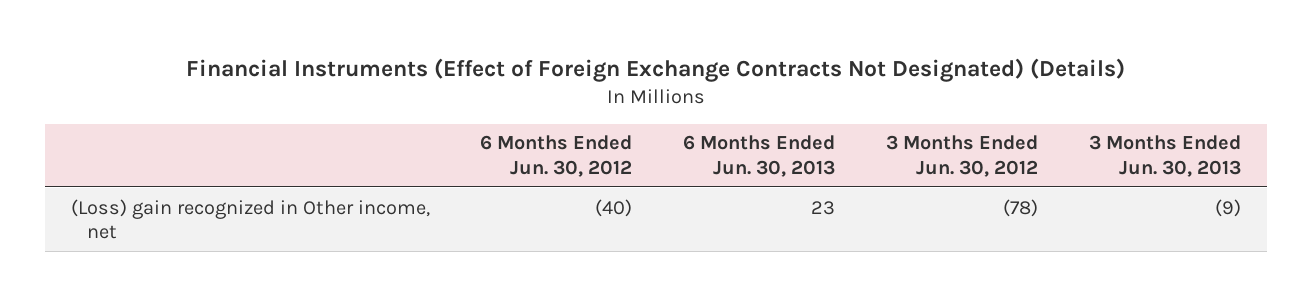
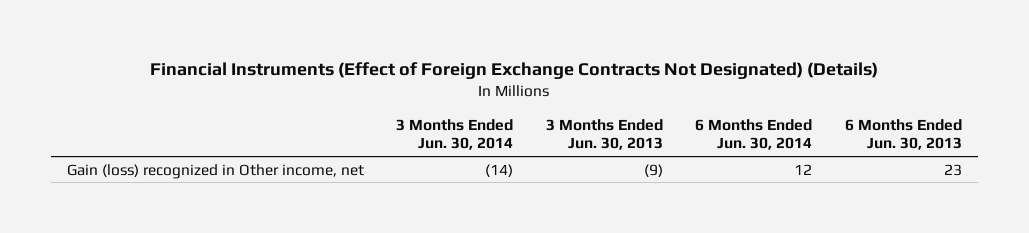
[480,135,633,177] 6 Months Ended Jun. 30, 2012 -> none
[886,135,1039,177] 3 Months Ended Jun. 30, 2012 -> none
none -> [396,118,514,151] 3 Months Ended Jun. 30, 2014
none -> [695,118,813,151] 6 Months Ended Jun. 30, 2014
[70,198,430,240] (Loss) gain recognized in Other income, net -> [67,163,365,179] Gain (loss) recognized in Other income, net

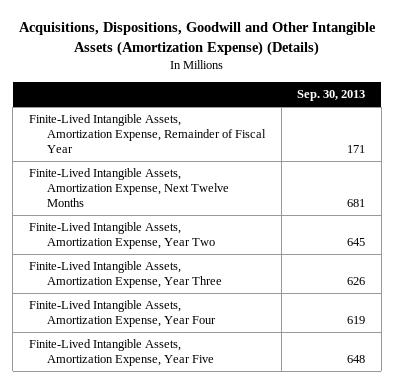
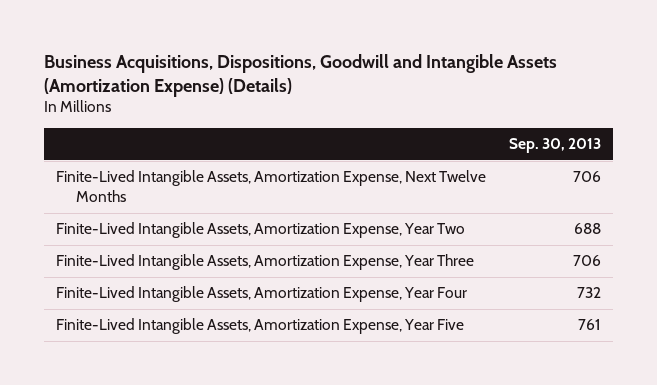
[19,22,377,56] Acquisitions, Dispositions, Goodwill and Other Intangible Assets (Amortization Expense) (Details) -> [43,53,557,97] Business Acquisitions, Dispositions, Goodwill and Intangible Assets (Amortization Expense) (Details)
[28,114,267,153] Finite-Lived Intangible Assets, Amortization Expense, Remainder of Fiscal Year -> none
[347,198,366,207] 681 -> [573,171,602,183] 706
[347,238,366,247] 645 -> [574,223,602,235] 688
[347,277,366,286] 626 -> [573,255,602,267] 706
[347,316,366,325] 619 -> [577,287,602,299] 732
[347,355,366,364] 648 -> [578,319,602,331] 761

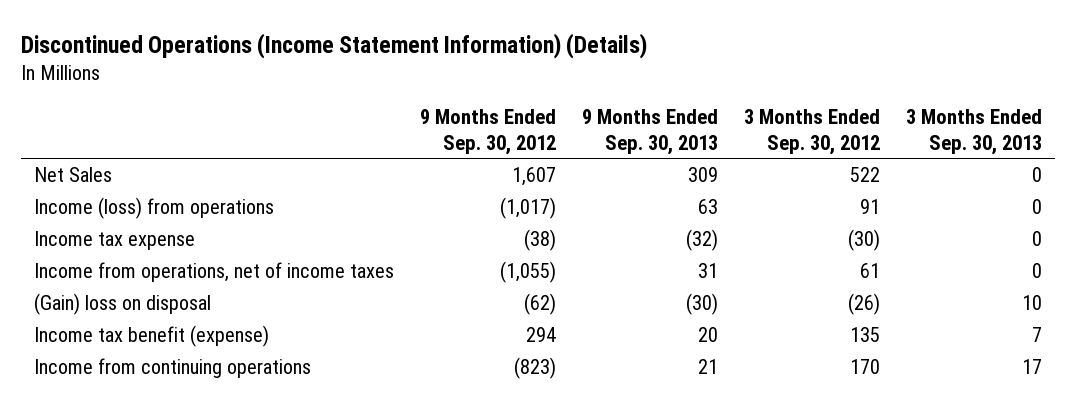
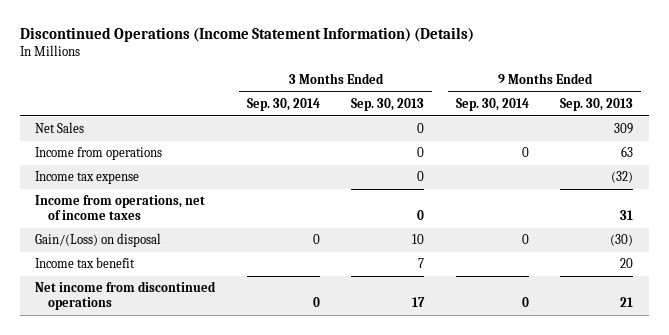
[419,108,556,155] 9 Months Ended Sep. 30, 2012 -> none
[743,108,880,155] 3 Months Ended Sep. 30, 2012 -> none
none -> [246,98,320,112] Sep. 30, 2014
none -> [455,98,529,112] Sep. 30, 2014
[33,197,274,220] Income (loss) from operations -> [35,147,163,161] Income from operations
[33,293,211,316] (Gain) loss on disposal -> [35,233,162,248] Gain/(Loss) on disposal
[33,325,269,348] Income tax benefit (expense) -> [35,257,136,269] Income tax benefit
[33,358,311,379] Income from continuing operations -> [35,281,217,311] Net income from discontinued operations

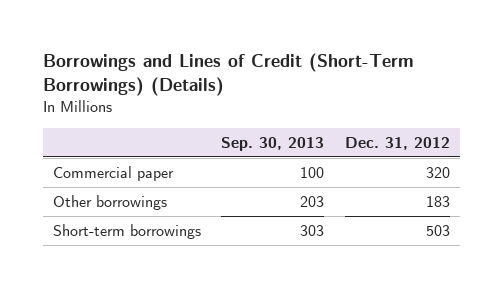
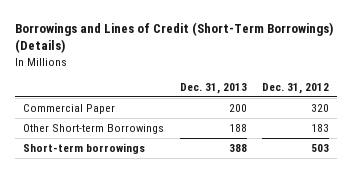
[221,136,325,151] Sep. 30, 2013 -> none
none -> [179,82,247,94] Dec. 31, 2013
[53,165,175,181] Commercial paper -> [23,103,116,114] Commercial Paper
[53,194,168,210] Other borrowings -> [23,123,165,134] Other Short-term Borrowings

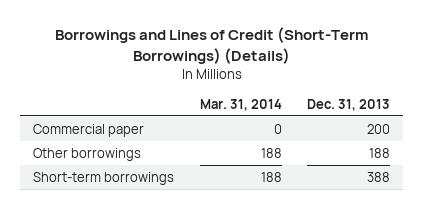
[262,82,330,94] Dec. 31, 2012 -> none
none -> [199,98,282,111] Mar. 31, 2014
[23,103,116,114] Commercial Paper -> [32,123,144,137] Commercial paper
[23,123,165,134] Other Short-term Borrowings -> [32,147,141,161] Other borrowings

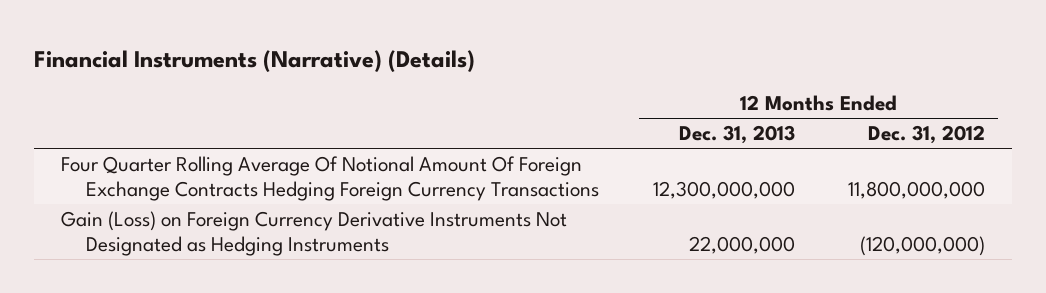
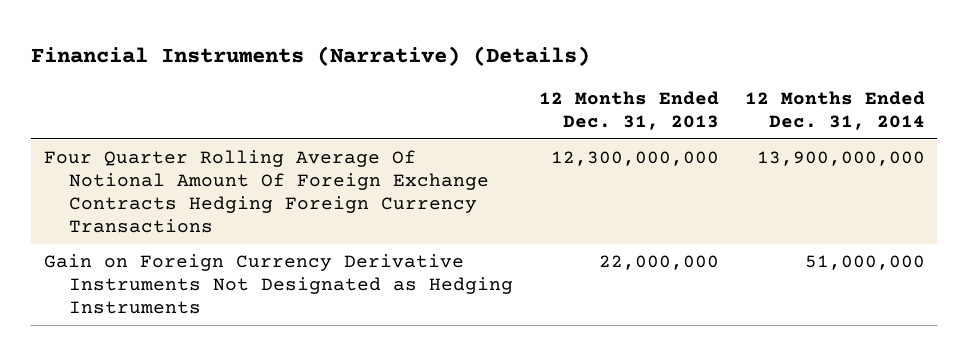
[868,125,986,145] Dec. 31, 2012 -> none
none -> [744,91,925,131] 12 Months Ended Dec. 31, 2014
[61,211,568,257] Gain (Loss) on Foreign Currency Derivative Instruments Not Designated as Hedging Instruments -> [44,253,514,315] Gain on Foreign Currency Derivative Instruments Not Designated as Hedging Instruments

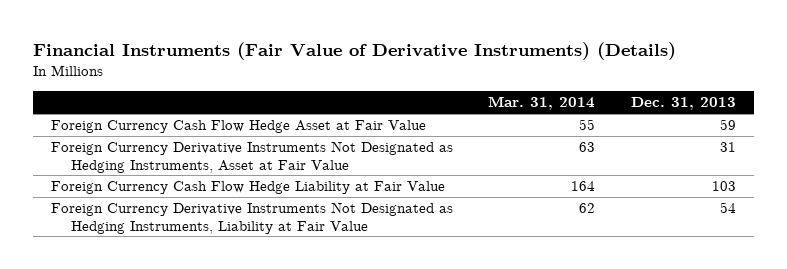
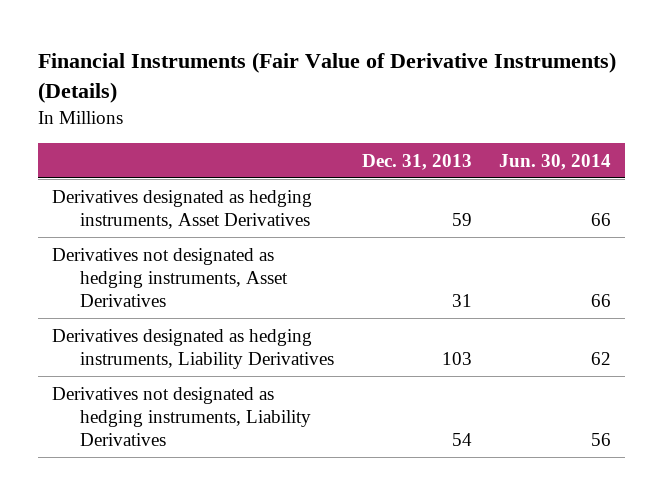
[488,96,596,111] Mar. 31, 2014 -> none
none -> [499,153,612,170] Jun. 30, 2014
[50,120,426,134] Foreign Currency Cash Flow Hedge Asset at Fair Value -> [51,189,312,229] Derivatives designated as hedging instruments, Asset Derivatives
[50,141,453,173] Foreign Currency Derivative Instruments Not Designated as Hedging Instruments, Asset at Fair Value -> [51,247,289,308] Derivatives not designated as hedging instruments, Asset Derivatives
[50,181,445,195] Foreign Currency Cash Flow Hedge Liability at Fair Value -> [51,328,335,369] Derivatives designated as hedging instruments, Liability Derivatives
[50,202,453,234] Foreign Currency Derivative Instruments Not Designated as Hedging Instruments, Liability at Fair Value -> [51,386,312,447] Derivatives not designated as hedging instruments, Liability Derivatives

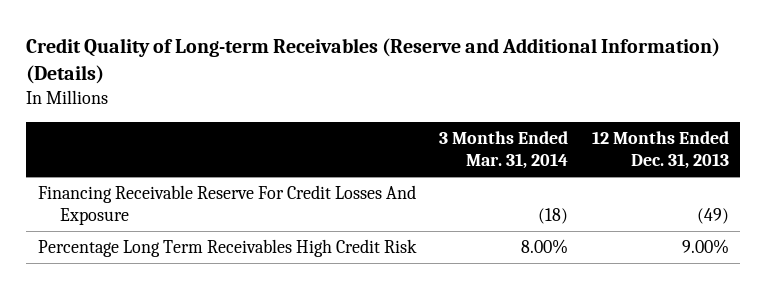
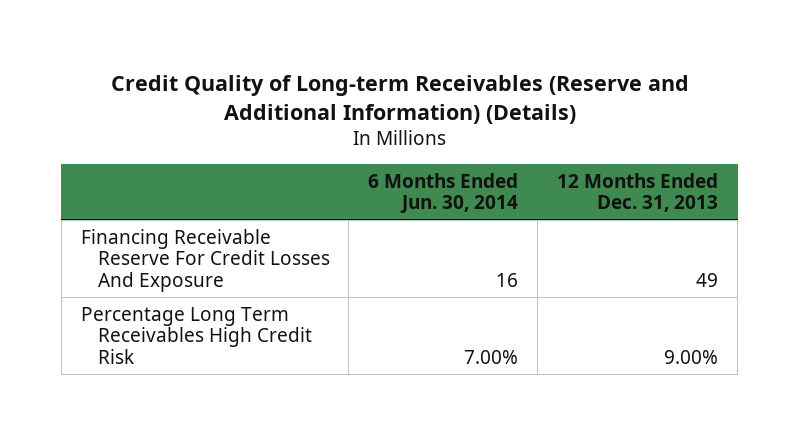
[439,130,569,170] 3 Months Ended Mar. 31, 2014 -> none
none -> [368,172,519,214] 6 Months Ended Jun. 30, 2014
[696,208,729,225] (49) -> [696,273,719,288] 49

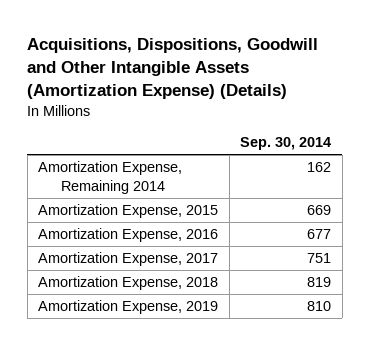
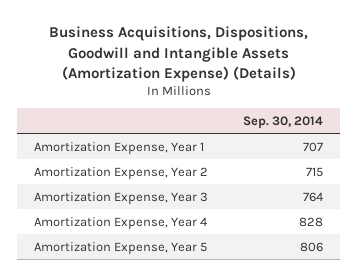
[27,37,319,99] Acquisitions, Dispositions, Goodwill and Other Intangible Assets (Amortization Expense) (Details) -> [48,26,308,82] Business Acquisitions, Dispositions, Goodwill and Intangible Assets (Amortization Expense) (Details)
[38,160,183,195] Amortization Expense, Remaining 2014 -> none
[38,203,219,218] Amortization Expense, 2015 -> [34,141,205,155] Amortization Expense, Year 1
[307,204,332,215] 669 -> [302,141,323,152] 707
[38,227,219,242] Amortization Expense, 2016 -> [34,166,209,180] Amortization Expense, Year 2
[307,228,332,239] 677 -> [305,166,323,177] 715
[38,251,219,266] Amortization Expense, 2017 -> [34,191,209,205] Amortization Expense, Year 3
[307,252,332,263] 751 -> [302,191,323,202] 764
[38,275,219,290] Amortization Expense, 2018 -> [34,216,208,230] Amortization Expense, Year 4
[307,276,332,287] 819 -> [298,216,323,227] 828
[38,299,219,314] Amortization Expense, 2019 -> [34,241,208,255] Amortization Expense, Year 5
[307,300,332,311] 810 -> [299,241,323,252] 806

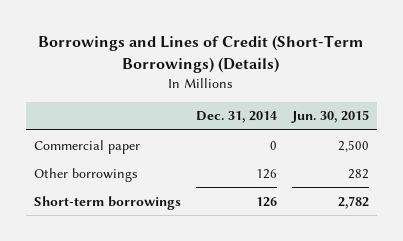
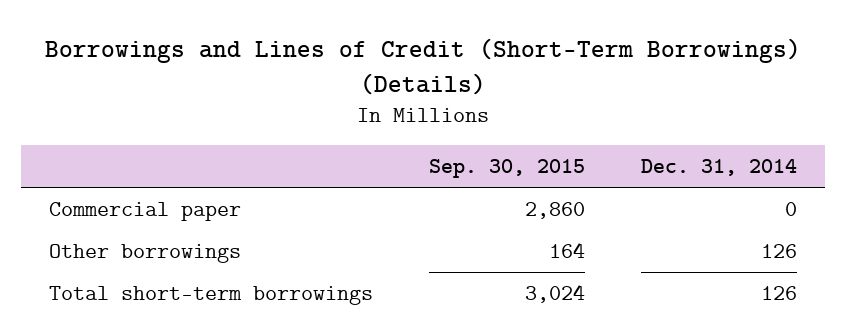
[290,110,369,124] Jun. 30, 2015 -> none
none -> [429,158,586,178] Sep. 30, 2015
[33,195,181,210] Short-term borrowings -> [49,285,374,305] Total short-term borrowings

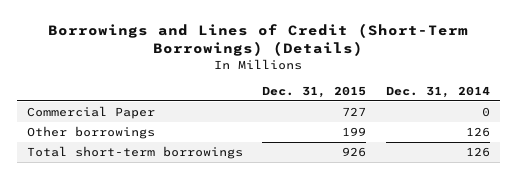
[429,158,586,178] Sep. 30, 2015 -> none
none -> [262,85,367,98] Dec. 31, 2015
[49,201,242,221] Commercial paper -> [26,106,155,120] Commercial Paper

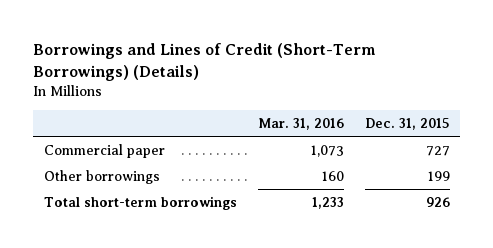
[386,85,491,98] Dec. 31, 2014 -> none
none -> [257,117,344,130] Mar. 31, 2016
[26,106,155,120] Commercial Paper -> [43,143,165,158] Commercial paper

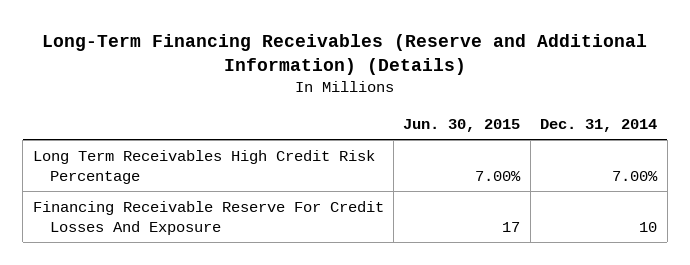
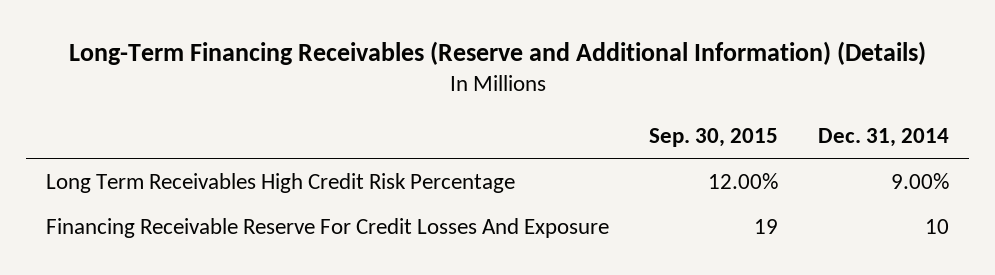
[403,118,521,132] Jun. 30, 2015 -> none
none -> [649,128,779,148] Sep. 30, 2015
[612,170,659,181] 7.00% -> [891,172,950,189] 9.00%

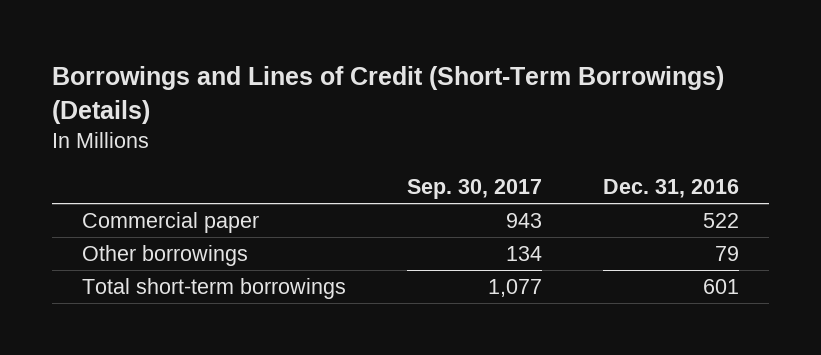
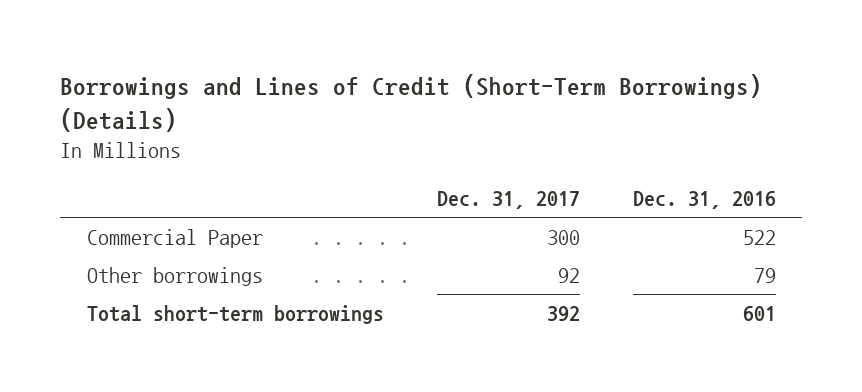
[406,179,542,200] Sep. 30, 2017 -> none
none -> [436,190,580,209] Dec. 31, 2017
[82,212,260,234] Commercial paper -> [86,229,263,249] Commercial Paper

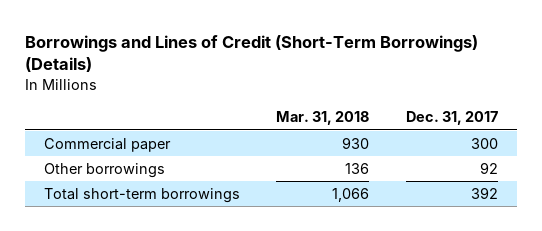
[632,190,776,209] Dec. 31, 2016 -> none
none -> [276,111,370,126] Mar. 31, 2018
[86,229,263,249] Commercial Paper -> [43,137,171,152] Commercial paper

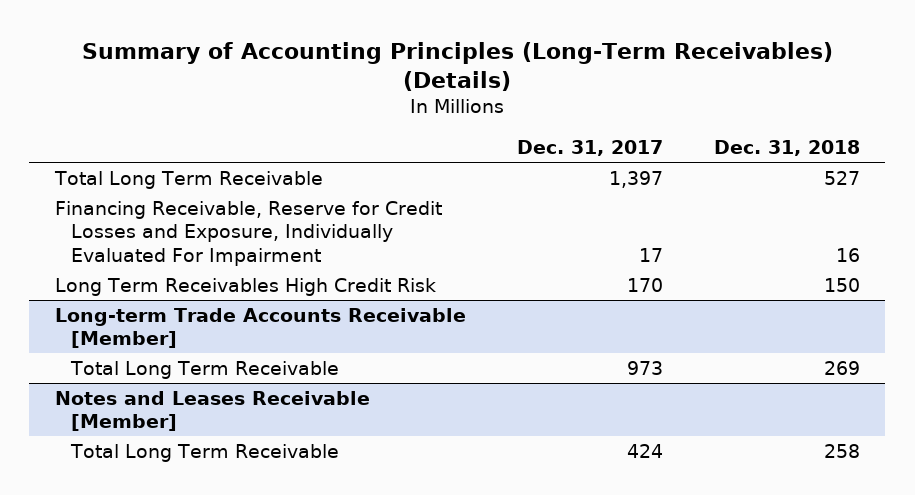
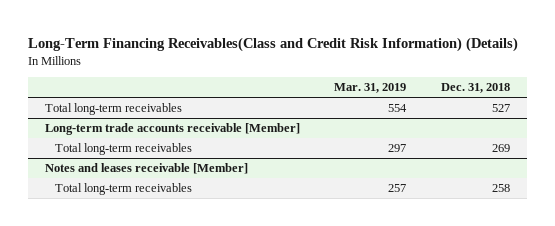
[82,41,834,91] Summary of Accounting Principles (Long-Term Receivables) (Details) -> [27,36,518,52] Long-Term Financing Receivables(Class and Credit Risk Information) (Details)
[516,140,663,157] Dec. 31, 2017 -> none
none -> [334,83,407,94] Mar. 31, 2019
[54,200,442,267] Financing Receivable, Reserve for Credit Losses and Exposure, Individually Evaluated For Impairment -> none
[54,277,436,296] Long Term Receivables High Credit Risk -> none
[53,170,323,189] Total Long Term Receivable -> [45,103,183,116] Total long-term receivables
[54,307,466,349] Long-term Trade Accounts Receivable [Member] -> [45,123,301,136] Long-term trade accounts receivable [Member]
[70,360,340,379] Total Long Term Receivable -> [55,143,193,156] Total long-term receivables
[54,390,370,432] Notes and Leases Receivable [Member] -> [45,163,249,175] Notes and leases receivable [Member]
[70,443,340,462] Total Long Term Receivable -> [55,183,193,196] Total long-term receivables

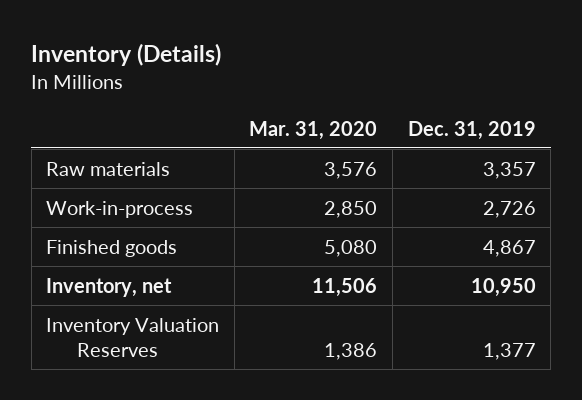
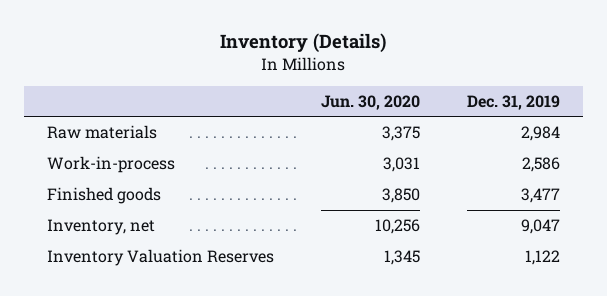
[249,120,378,140] Mar. 31, 2020 -> none
none -> [320,94,420,110] Jun. 30, 2020
[482,161,536,179] 3,357 -> [520,126,560,142] 2,984
[482,200,536,218] 2,726 -> [521,157,560,173] 2,586
[482,239,536,257] 4,867 -> [520,188,560,204] 3,477
[470,277,536,297] 10,950 -> [520,219,560,235] 9,047
[482,342,536,360] 1,377 -> [524,250,560,266] 1,122

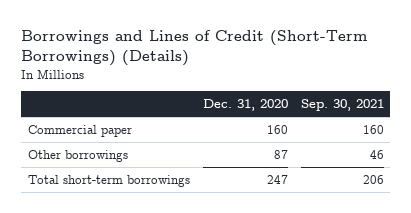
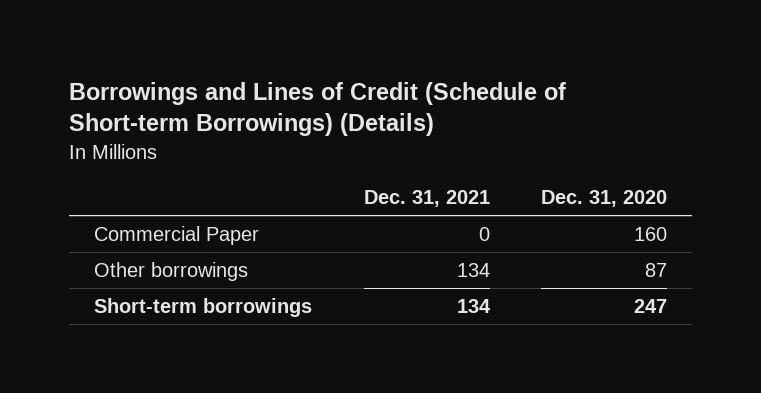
[21,30,368,67] Borrowings and Lines of Credit (Short-Term Borrowings) (Details) -> [68,81,566,137] Borrowings and Lines of Credit (Schedule of Short-term Borrowings) (Details)
[300,99,384,112] Sep. 30, 2021 -> none
none -> [363,190,490,208] Dec. 31, 2021
[27,124,132,137] Commercial paper -> [94,226,260,246] Commercial Paper
[27,174,190,187] Total short-term borrowings -> [94,298,313,318] Short-term borrowings

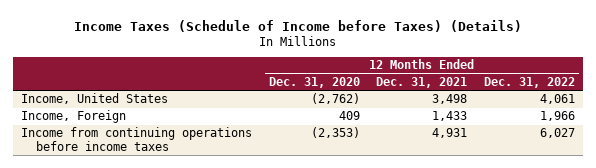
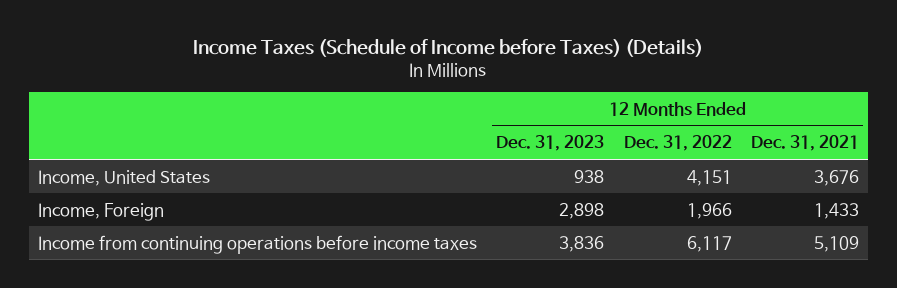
[268,76,360,88] Dec. 31, 2020 -> none
none -> [496,135,605,152] Dec. 31, 2023
[432,94,468,105] 3,498 -> [813,169,859,186] 3,676
[539,94,575,105] 4,061 -> [686,169,732,186] 4,151
[432,128,468,139] 4,931 -> [813,235,859,252] 5,109
[539,128,575,139] 6,027 -> [686,235,732,252] 6,117

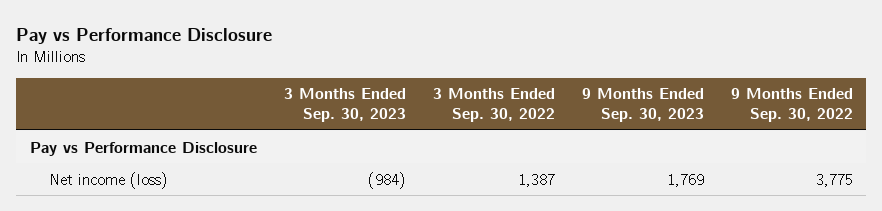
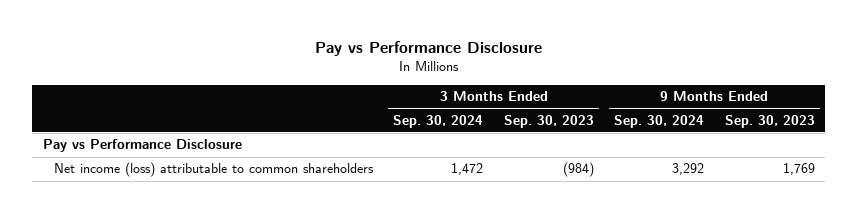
[432,88,555,123] 3 Months Ended Sep. 30, 2022 -> none
[730,88,853,123] 9 Months Ended Sep. 30, 2022 -> none
none -> [393,114,484,128] Sep. 30, 2024
none -> [614,114,705,128] Sep. 30, 2024
[48,171,168,189] Net income (loss) -> [54,162,375,178] Net income (loss) attributable to common shareholders

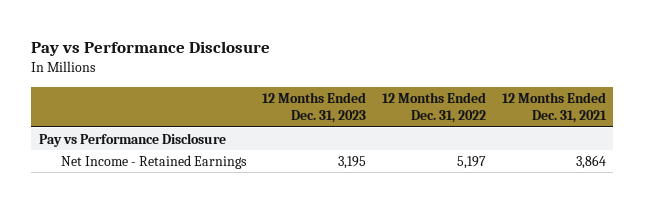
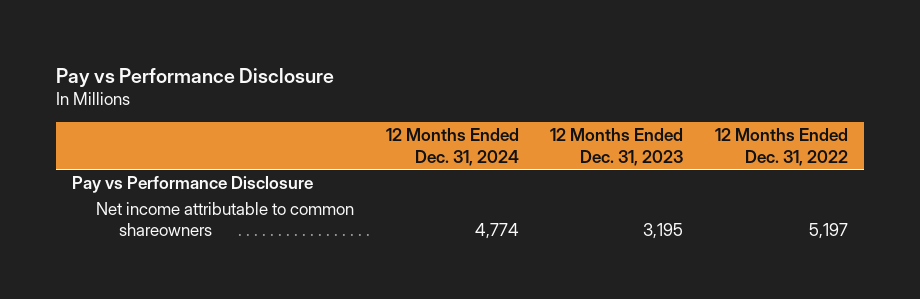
[501,91,607,124] 12 Months Ended Dec. 31, 2021 -> none
none -> [385,128,519,166] 12 Months Ended Dec. 31, 2024
[61,154,248,169] Net Income - Retained Earnings -> [95,202,354,237] Net income attributable to common shareowners

